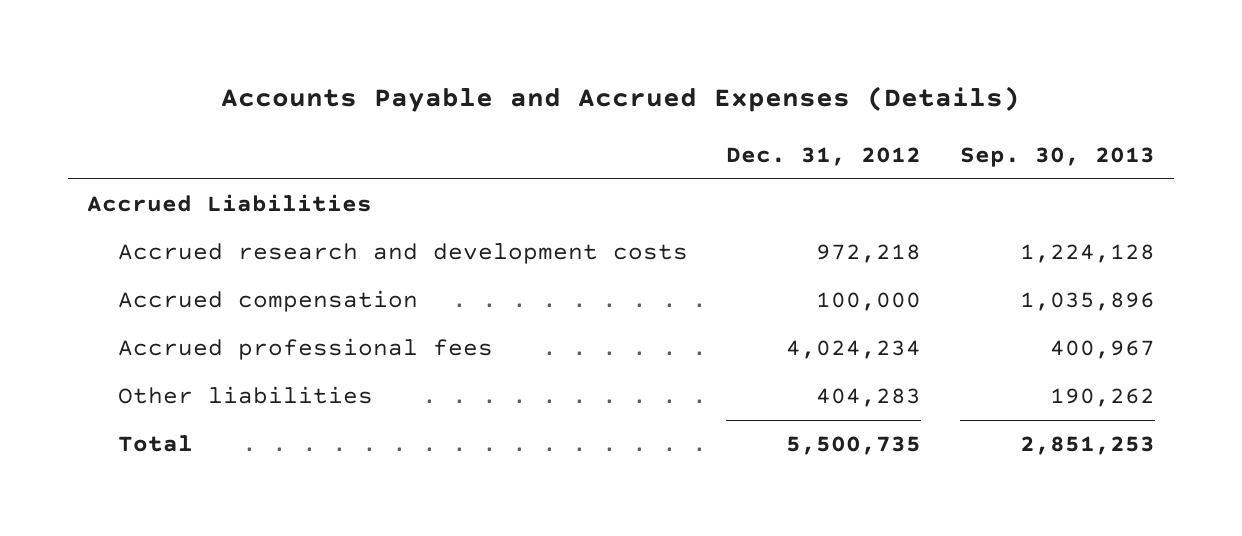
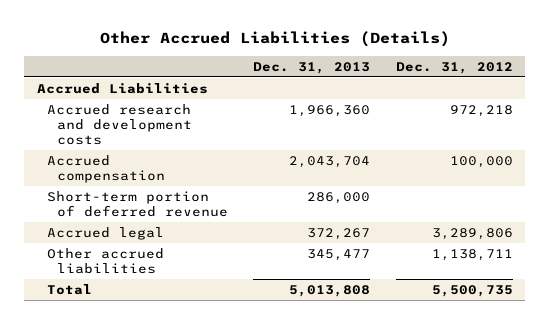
[220,86,1020,113] Accounts Payable and Accrued Expenses (Details) -> [99,31,450,48] Other Accrued Liabilities (Details)
[959,147,1155,168] Sep. 30, 2013 -> none
none -> [253,61,371,74] Dec. 31, 2013
none -> [46,190,228,218] Short-term portion of deferred revenue
[118,338,494,361] Accrued professional fees -> [46,226,164,240] Accrued legal
[786,340,922,360] 4,024,234 -> [431,227,513,240] 3,289,806
[118,386,374,405] Other liabilities -> [46,247,164,275] Other accrued liabilities
[816,388,922,408] 404,283 -> [431,248,513,261] 1,138,711

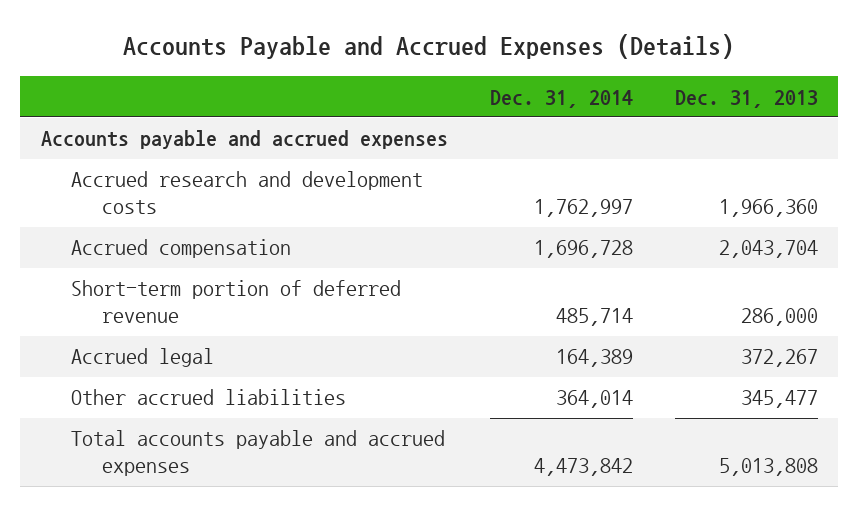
[99,31,450,48] Other Accrued Liabilities (Details) -> [123,34,735,60] Accounts Payable and Accrued Expenses (Details)
[395,61,513,74] Dec. 31, 2012 -> none
none -> [489,89,633,108] Dec. 31, 2014
[36,82,208,94] Accrued Liabilities -> [40,130,448,150] Accounts payable and accrued expenses
[46,283,92,295] Total -> [71,430,446,477] Total accounts payable and accrued expenses

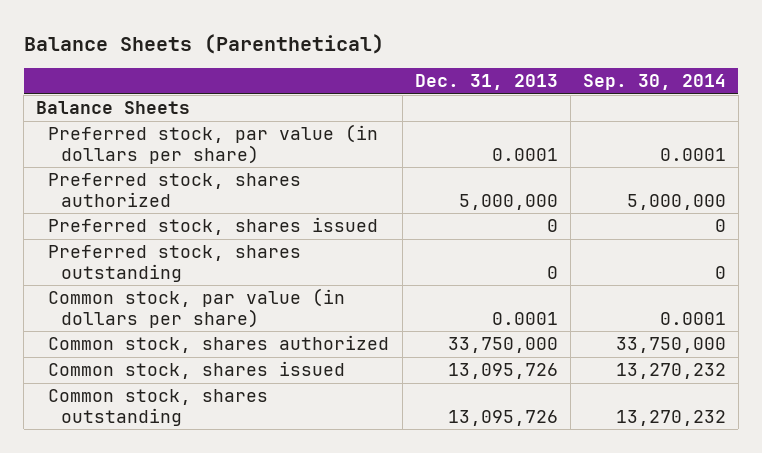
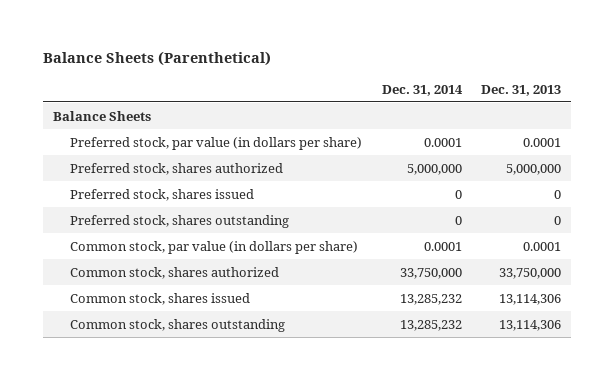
[582,74,726,91] Sep. 30, 2014 -> none
none -> [381,84,463,96] Dec. 31, 2014
[447,363,558,380] 13,095,726 -> [498,293,561,305] 13,114,306
[447,409,558,426] 13,095,726 -> [498,319,561,331] 13,114,306

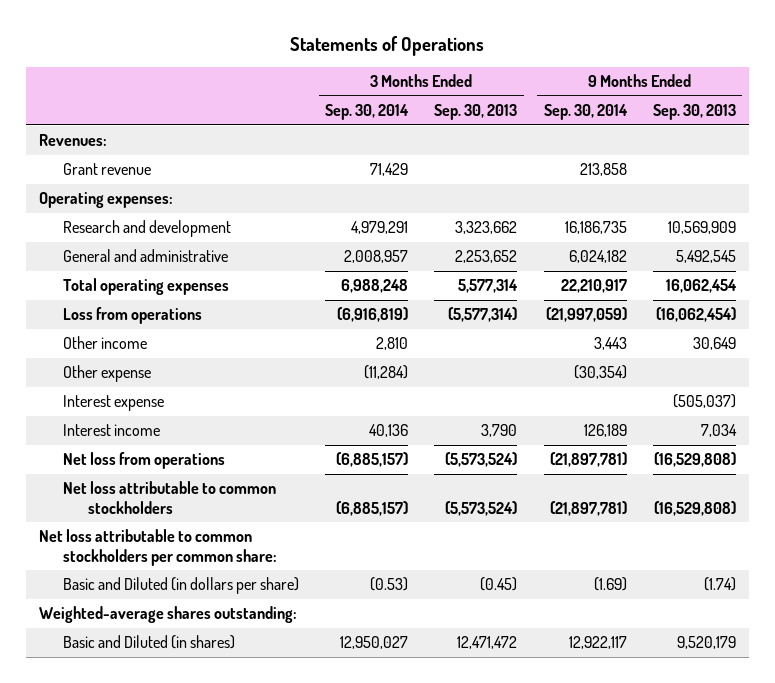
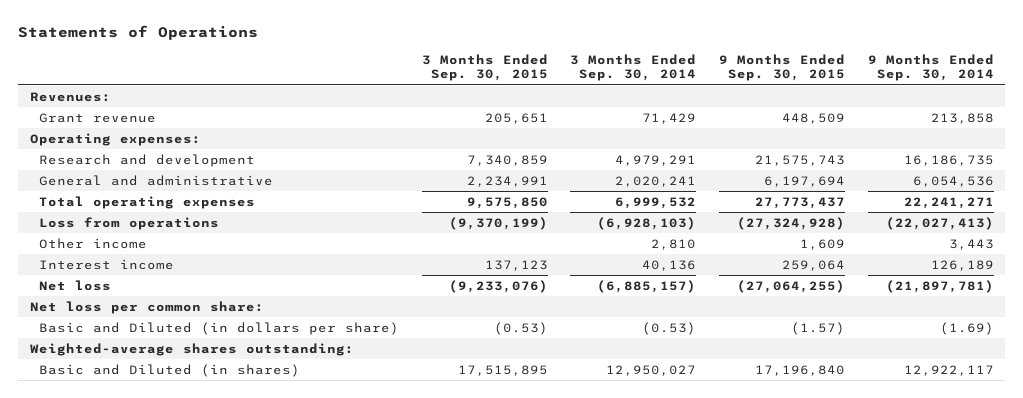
[434,104,518,121] Sep. 30, 2013 -> none
[652,104,736,121] Sep. 30, 2013 -> none
none -> [421,53,548,82] 3 Months Ended Sep. 30, 2015
none -> [718,53,845,82] 9 Months Ended Sep. 30, 2015
[344,250,409,264] 2,008,957 -> [615,175,697,187] 2,020,241
[568,250,627,264] 6,024,182 -> [912,175,994,187] 6,054,536
[341,279,409,294] 6,988,248 -> [615,196,697,209] 6,999,532
[560,279,627,294] 22,210,917 -> [903,196,994,209] 22,241,271
[337,307,409,323] (6,916,819) -> [597,216,697,230] (6,928,103)
[545,307,627,323] (21,997,059) -> [885,216,994,230] (22,027,413)
[63,365,152,383] Other expense -> none
[63,395,165,412] Interest expense -> none
[63,481,277,514] Net loss attributable to common stockholders -> none
[63,452,226,470] Net loss from operations -> [38,279,111,291] Net loss
[38,529,278,566] Net loss attributable to common stockholders per common share: -> [29,300,264,314] Net loss per common share:

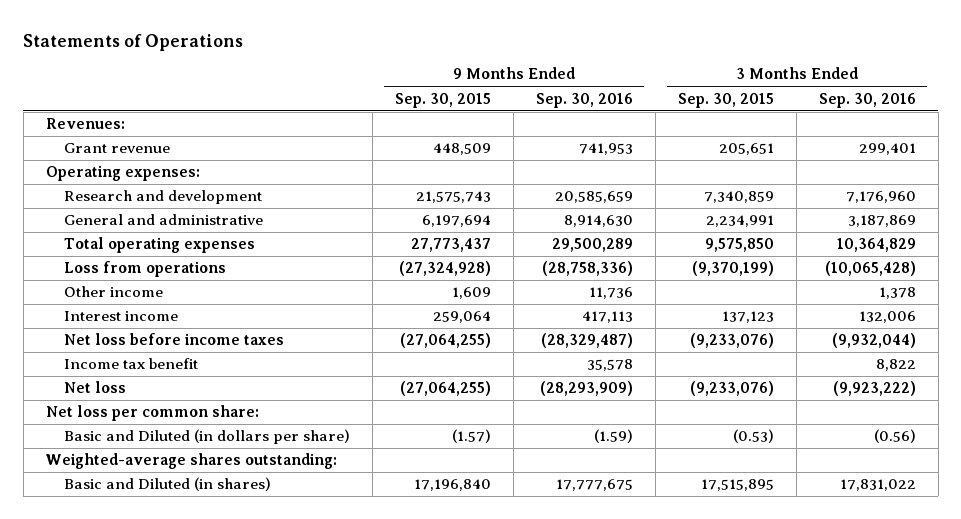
[570,53,697,82] 3 Months Ended Sep. 30, 2014 -> none
[867,53,994,82] 9 Months Ended Sep. 30, 2014 -> none
none -> [536,92,634,108] Sep. 30, 2016
none -> [818,92,916,108] Sep. 30, 2016
none -> [64,333,285,346] Net loss before income taxes
none -> [64,358,199,370] Income tax benefit

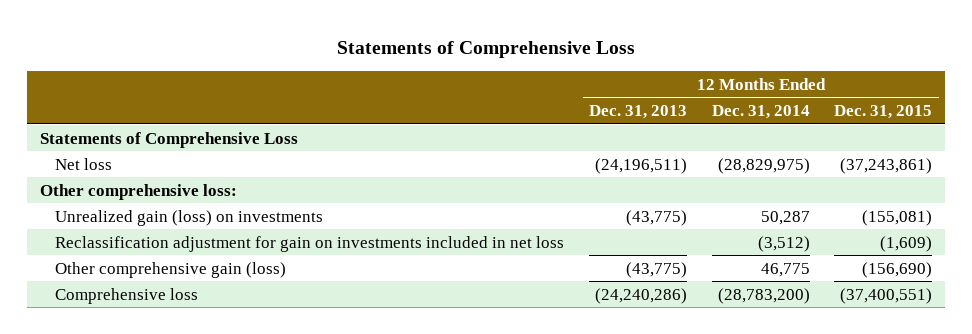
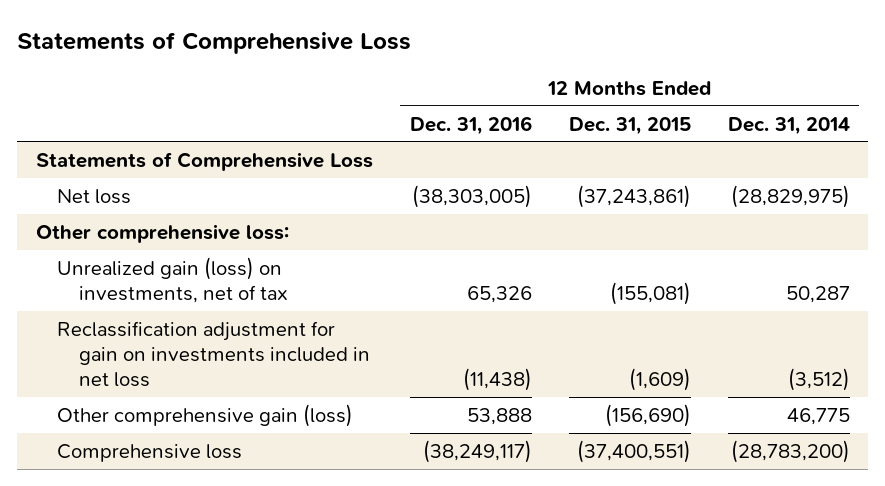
[588,104,687,119] Dec. 31, 2013 -> none
none -> [409,115,532,135] Dec. 31, 2016
[55,209,324,226] Unrealized gain (loss) on investments -> [57,256,288,304] Unrealized gain (loss) on investments, net of tax

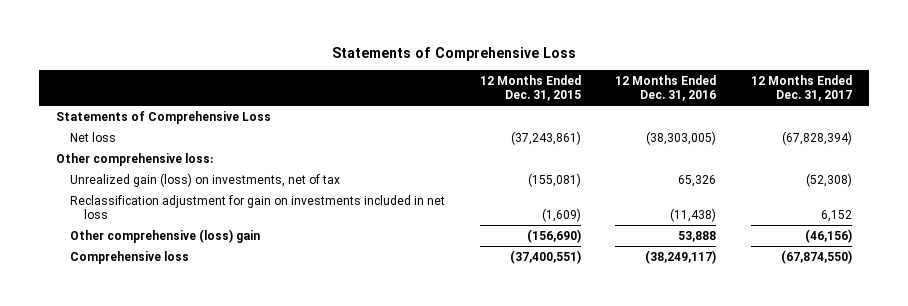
[727,116,850,135] Dec. 31, 2014 -> none
none -> [750,74,852,102] 12 Months Ended Dec. 31, 2017
[57,403,354,427] Other comprehensive gain (loss) -> [70,228,261,243] Other comprehensive (loss) gain

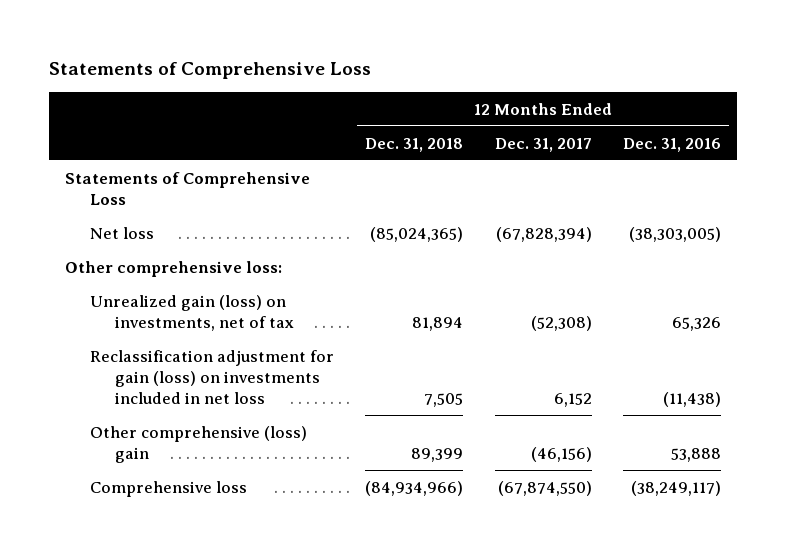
[479,74,581,102] 12 Months Ended Dec. 31, 2015 -> none
none -> [365,137,464,152] Dec. 31, 2018
[70,194,446,220] Reclassification adjustment for gain on investments included in net loss -> [89,349,334,404] Reclassification adjustment for gain (loss) on investments included in net loss

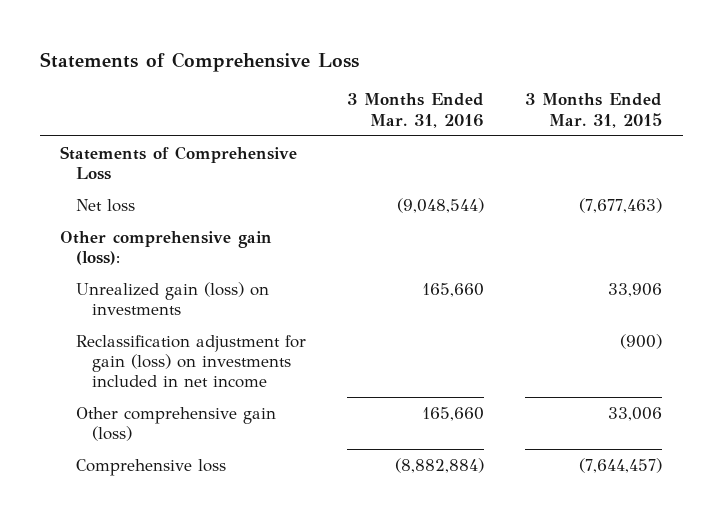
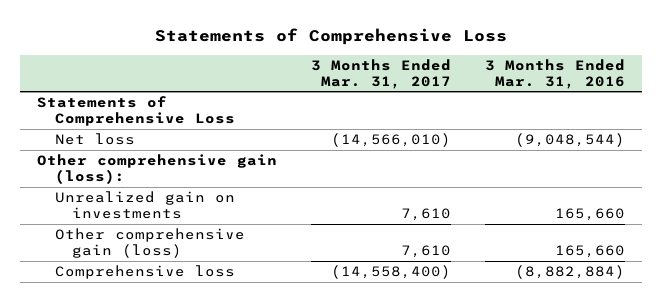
[525,93,663,128] 3 Months Ended Mar. 31, 2015 -> none
none -> [311,58,452,89] 3 Months Ended Mar. 31, 2017
[76,334,307,389] Reclassification adjustment for gain (loss) on investments included in net income -> none
[76,281,270,316] Unrealized gain (loss) on investments -> [54,190,235,220] Unrealized gain on investments

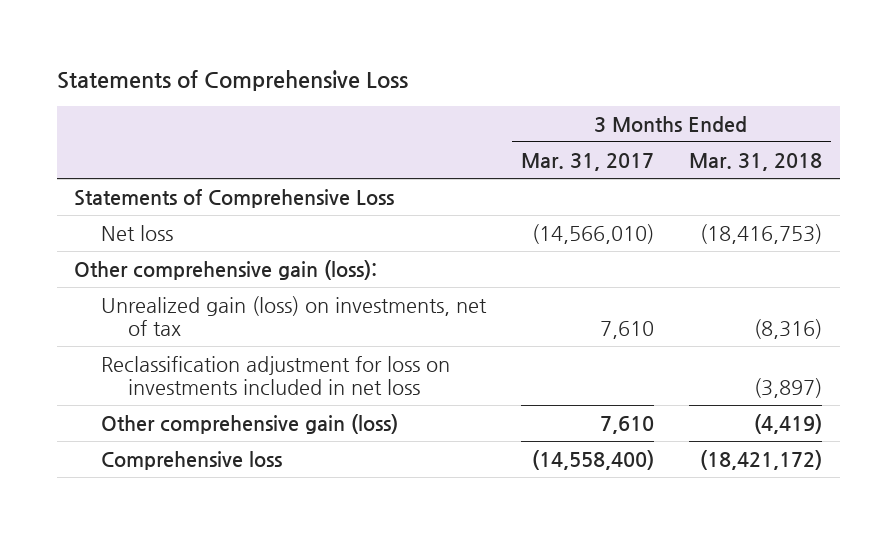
[485,58,626,89] 3 Months Ended Mar. 31, 2016 -> none
none -> [689,152,823,171] Mar. 31, 2018
[54,190,235,220] Unrealized gain on investments -> [100,295,487,336] Unrealized gain (loss) on investments, net of tax
none -> [100,355,450,395] Reclassification adjustment for loss on investments included in net loss

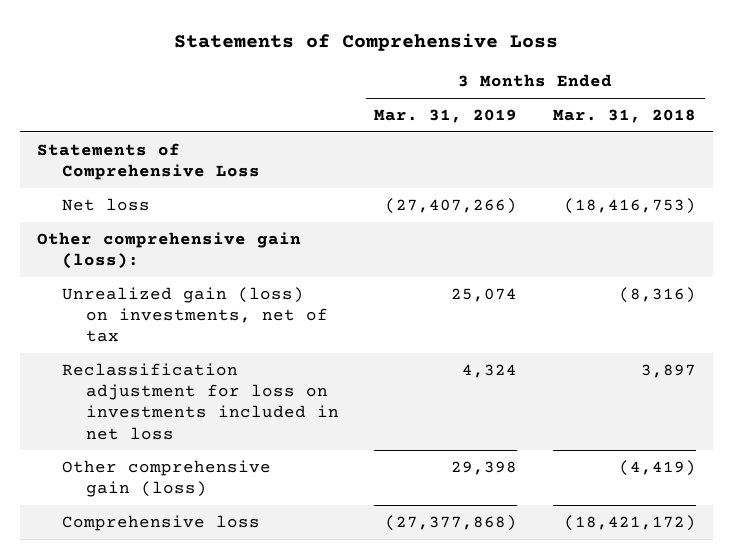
[520,152,654,171] Mar. 31, 2017 -> none
none -> [374,109,518,124] Mar. 31, 2019
[754,377,823,398] (3,897) -> [640,363,696,378] 3,897

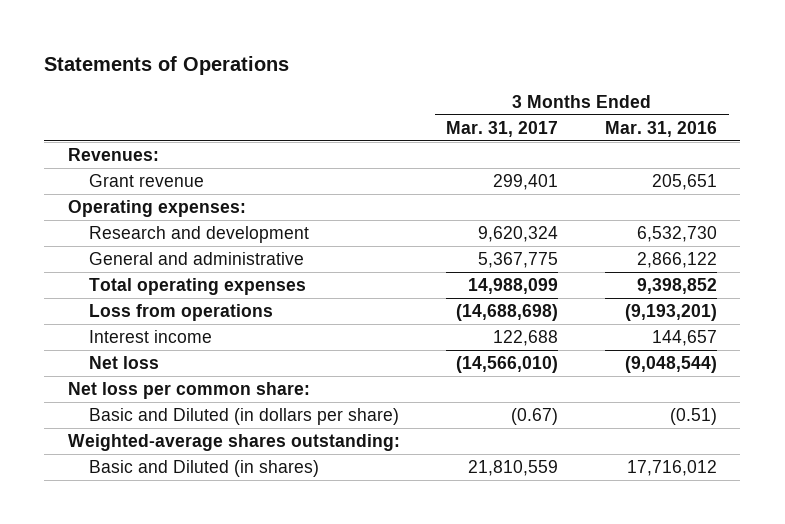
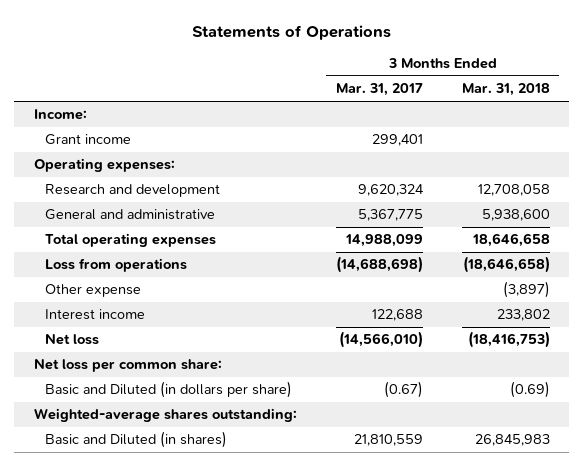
[605,120,718,137] Mar. 31, 2016 -> none
none -> [461,83,550,97] Mar. 31, 2018
[67,148,159,162] Revenues: -> [33,109,87,121] Income:
[89,174,205,188] Grant revenue -> [45,134,132,146] Grant income
none -> [45,284,142,298] Other expense

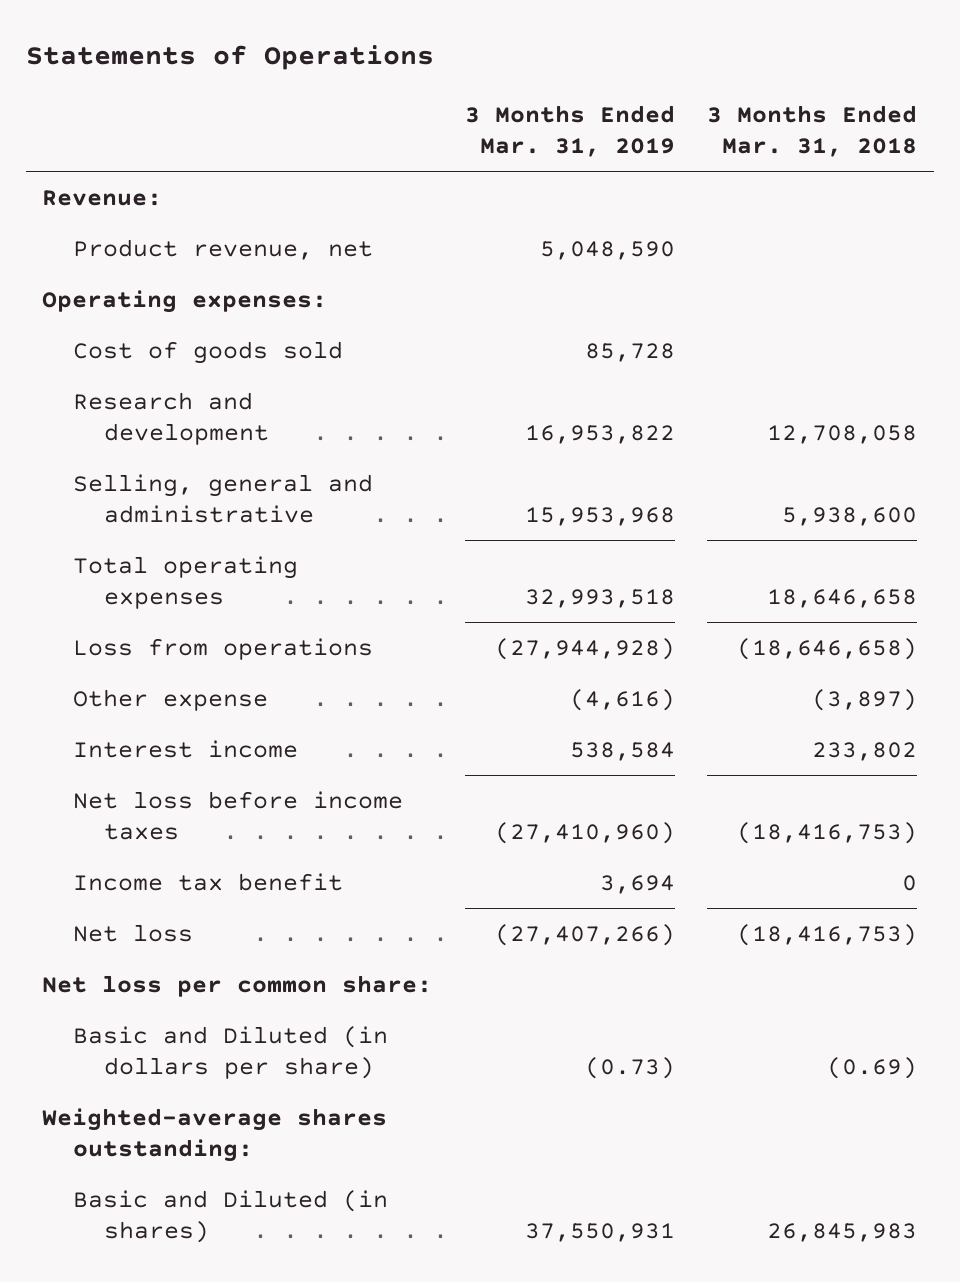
[335,83,423,97] Mar. 31, 2017 -> none
none -> [464,105,675,157] 3 Months Ended Mar. 31, 2019
[33,109,87,121] Income: -> [42,189,163,206] Revenue:
[45,134,132,146] Grant income -> [73,238,374,260] Product revenue, net
none -> [73,340,344,364] Cost of goods sold
[45,209,216,221] General and administrative -> [73,473,374,523] Selling, general and administrative
none -> [73,790,404,840] Net loss before income taxes
none -> [73,872,344,891] Income tax benefit

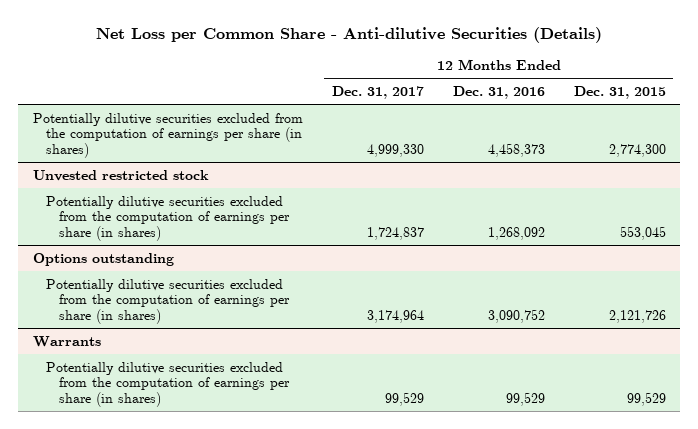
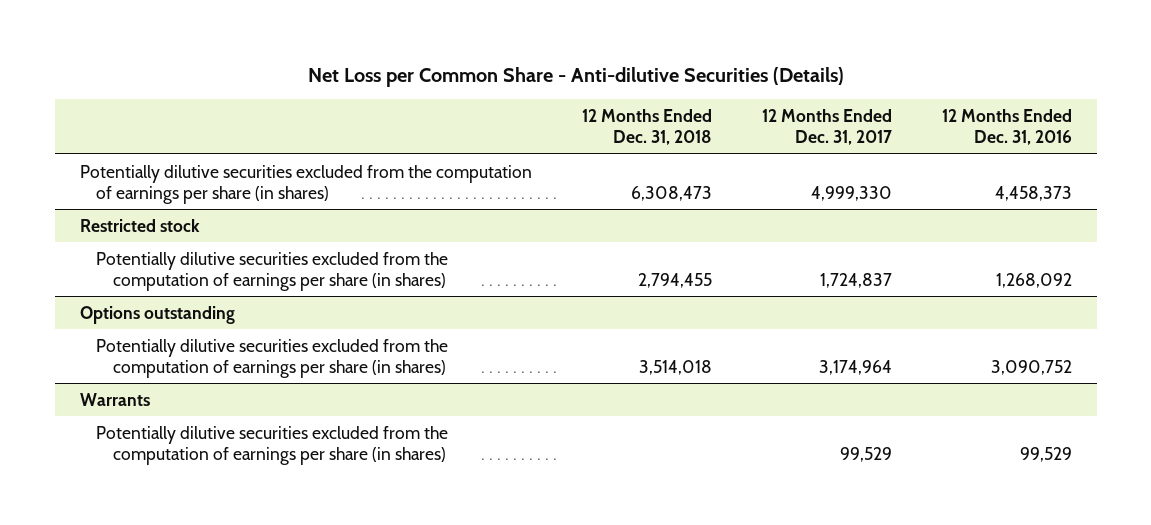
[573,86,666,100] Dec. 31, 2015 -> none
none -> [581,108,712,146] 12 Months Ended Dec. 31, 2018
[32,169,209,181] Unvested restricted stock -> [79,218,200,232] Restricted stock

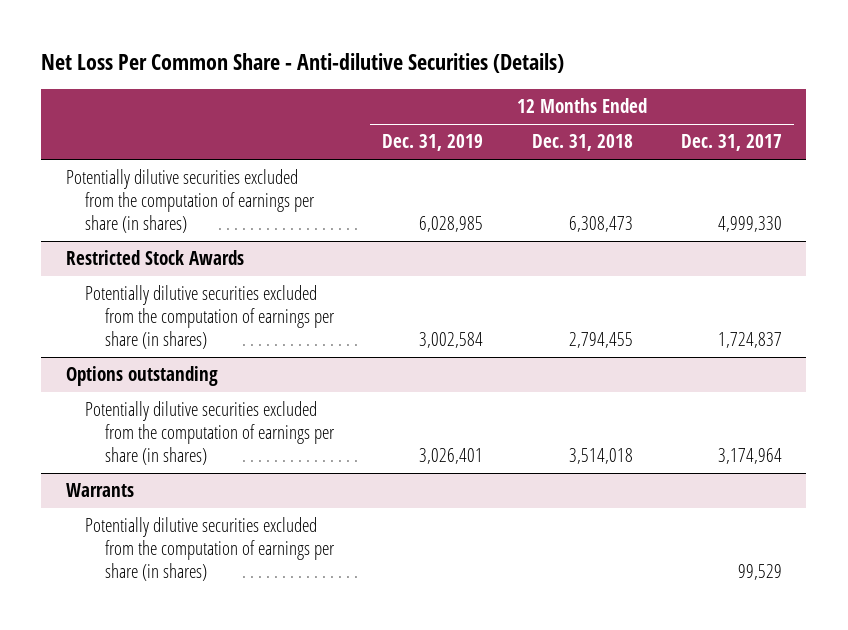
[307,66,844,87] Net Loss per Common Share - Anti-dilutive Securities (Details) -> [41,53,565,74] Net Loss Per Common Share - Anti-dilutive Securities (Details)
[941,108,1072,146] 12 Months Ended Dec. 31, 2016 -> none
none -> [382,134,484,152] Dec. 31, 2019
[79,218,200,232] Restricted stock -> [65,250,244,266] Restricted Stock Awards

